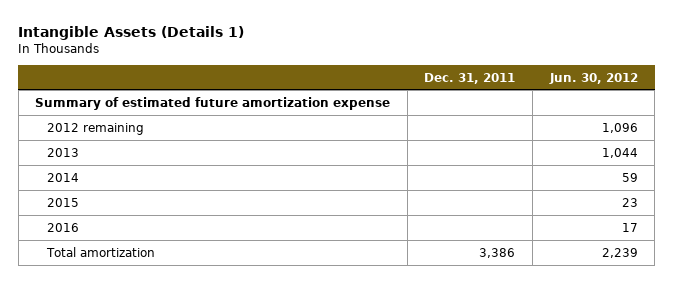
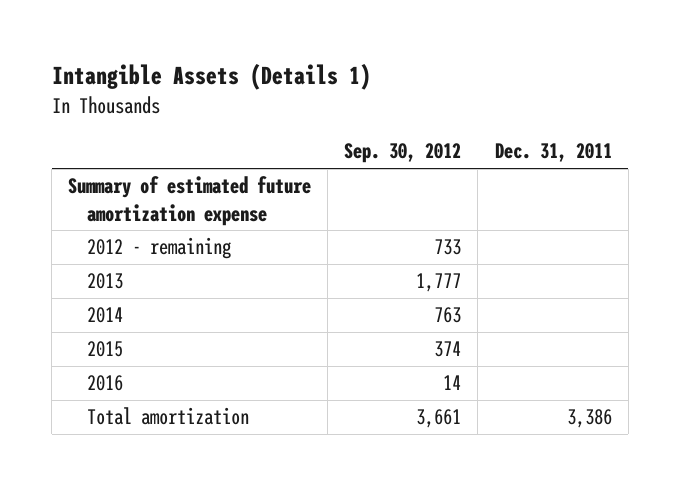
[548,72,638,84] Jun. 30, 2012 -> none
none -> [344,143,462,164] Sep. 30, 2012
[46,122,144,135] 2012 remaining -> [86,237,231,260] 2012 - remaining

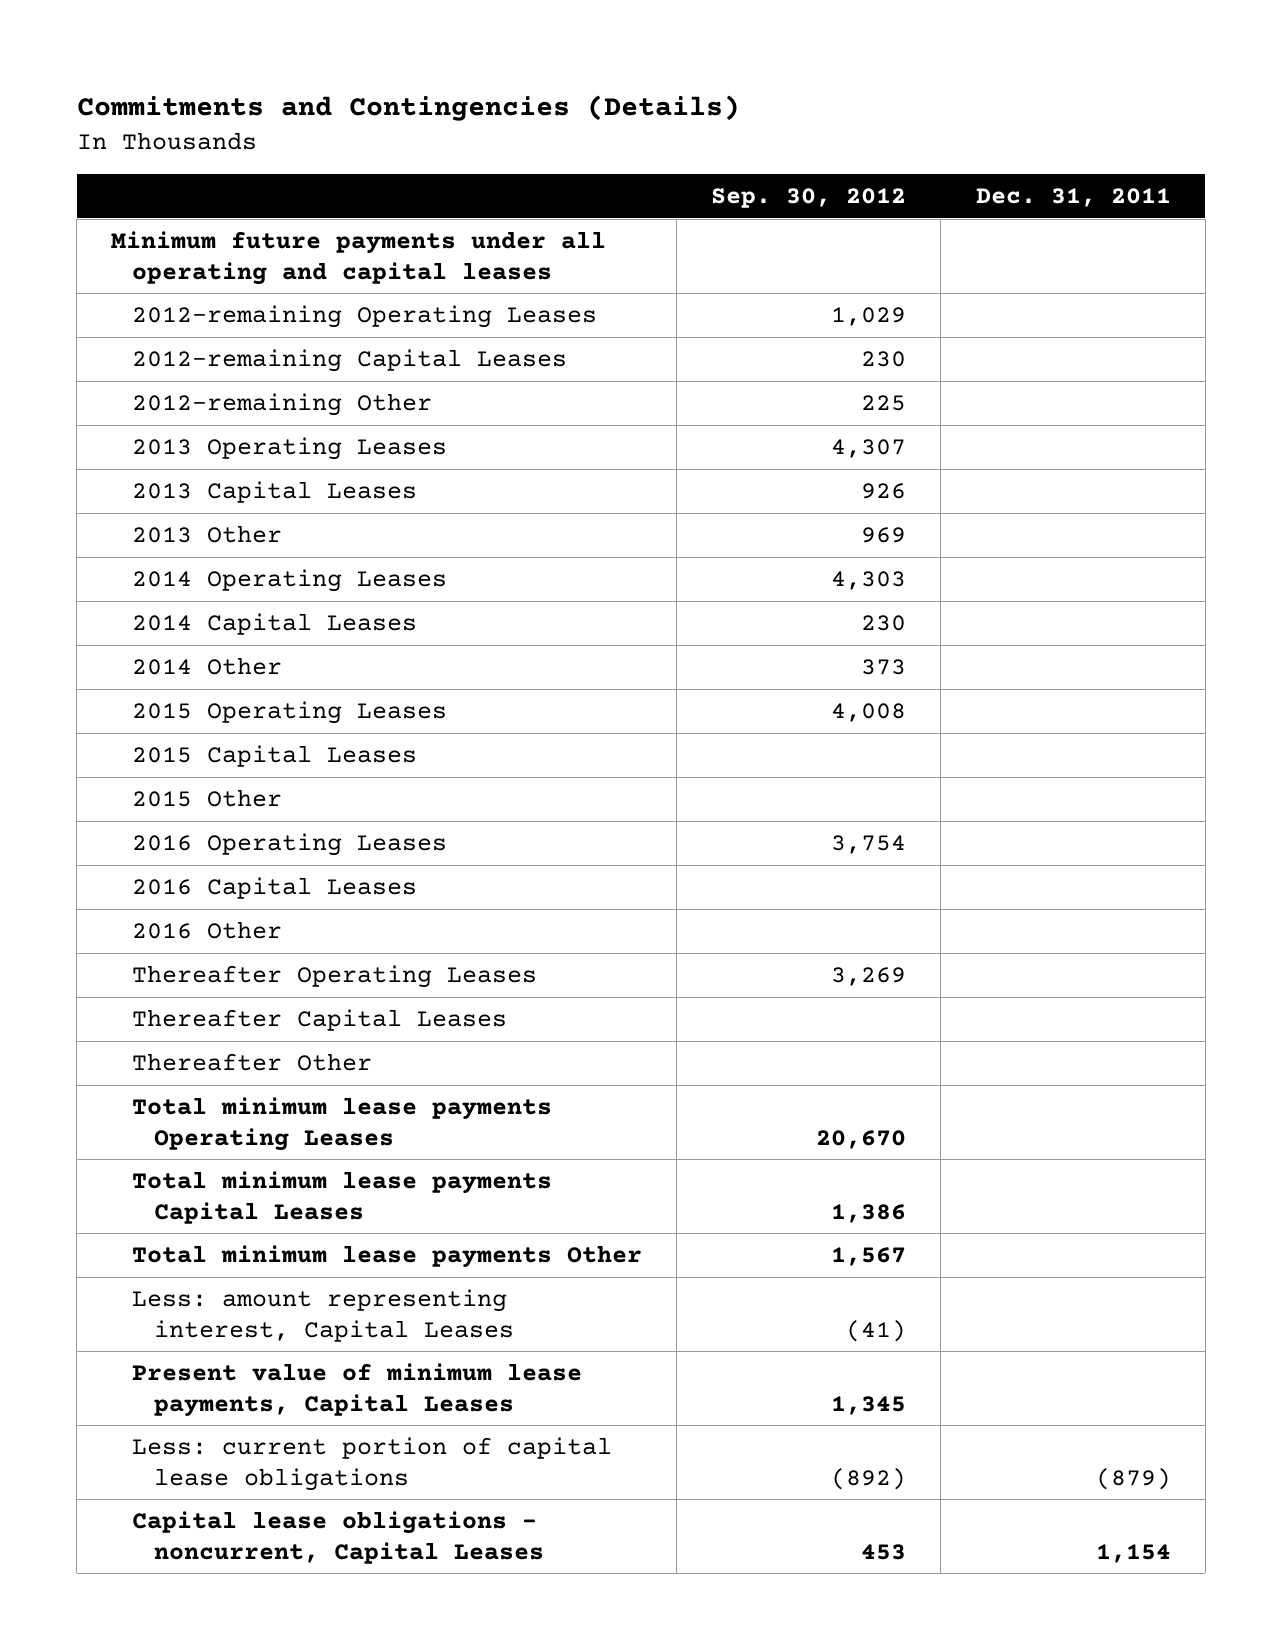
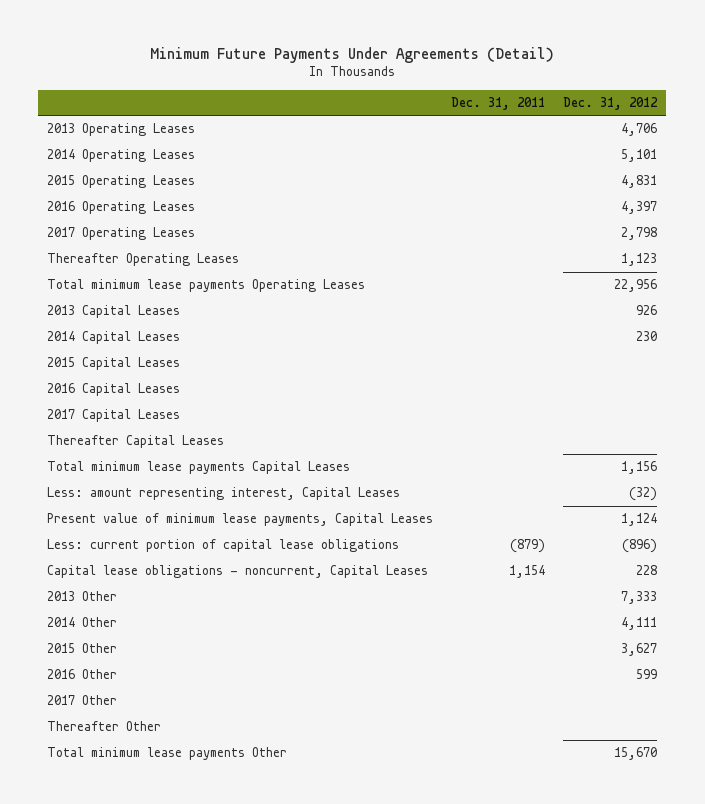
[76,95,740,122] Commitments and Contingencies (Details) -> [150,46,555,63] Minimum Future Payments Under Agreements (Detail)
[711,188,907,209] Sep. 30, 2012 -> none
none -> [563,96,659,110] Dec. 31, 2012
[111,231,607,285] Minimum future payments under all operating and capital leases -> none
[132,305,598,329] 2012-remaining Operating Leases -> none
[132,349,568,373] 2012-remaining Capital Leases -> none
[132,393,433,417] 2012-remaining Other -> none
none -> [47,227,196,241] 2017 Operating Leases
[132,481,418,504] 2013 Capital Leases -> [47,305,181,319] 2013 Capital Leases
[132,613,418,636] 2014 Capital Leases -> [47,331,181,345] 2014 Capital Leases
[132,745,418,768] 2015 Capital Leases -> [47,357,181,371] 2015 Capital Leases
[132,877,418,900] 2016 Capital Leases -> [47,383,181,397] 2016 Capital Leases
none -> [47,409,181,423] 2017 Capital Leases
[132,1009,508,1032] Thereafter Capital Leases -> [47,435,225,449] Thereafter Capital Leases
[132,525,283,544] 2013 Other -> [47,591,118,602] 2013 Other
[132,657,283,676] 2014 Other -> [47,617,118,628] 2014 Other
[132,789,283,808] 2015 Other -> [47,643,118,654] 2015 Other
[132,921,283,940] 2016 Other -> [47,669,118,680] 2016 Other
none -> [47,695,118,706] 2017 Other
[132,1053,373,1072] Thereafter Other -> [47,721,162,732] Thereafter Other
[132,1245,643,1269] Total minimum lease payments Other -> [47,747,288,761] Total minimum lease payments Other

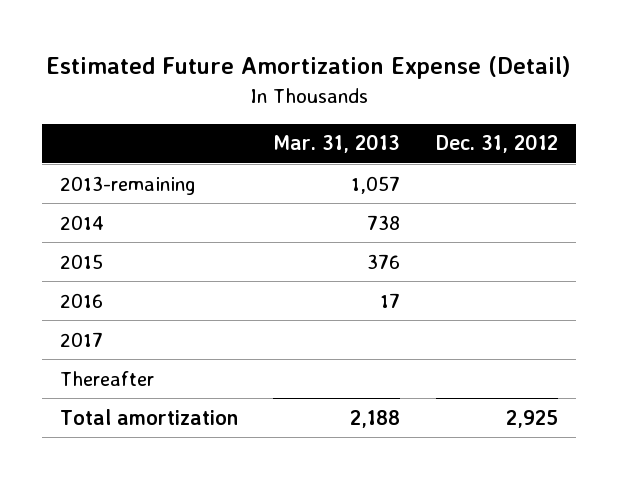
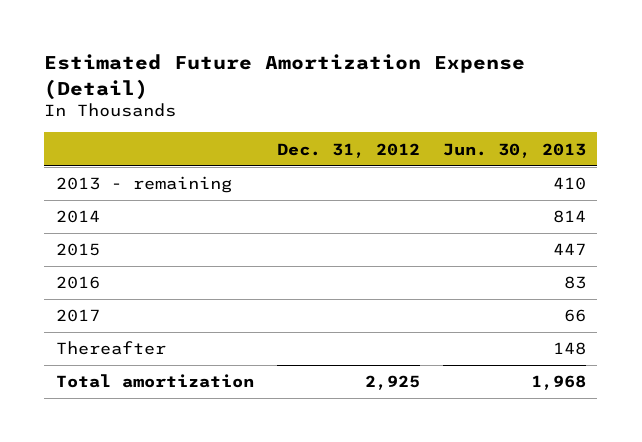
[273,134,401,154] Mar. 31, 2013 -> none
none -> [442,142,586,158] Jun. 30, 2013
[59,175,196,195] 2013-remaining -> [55,176,232,194] 2013 - remaining

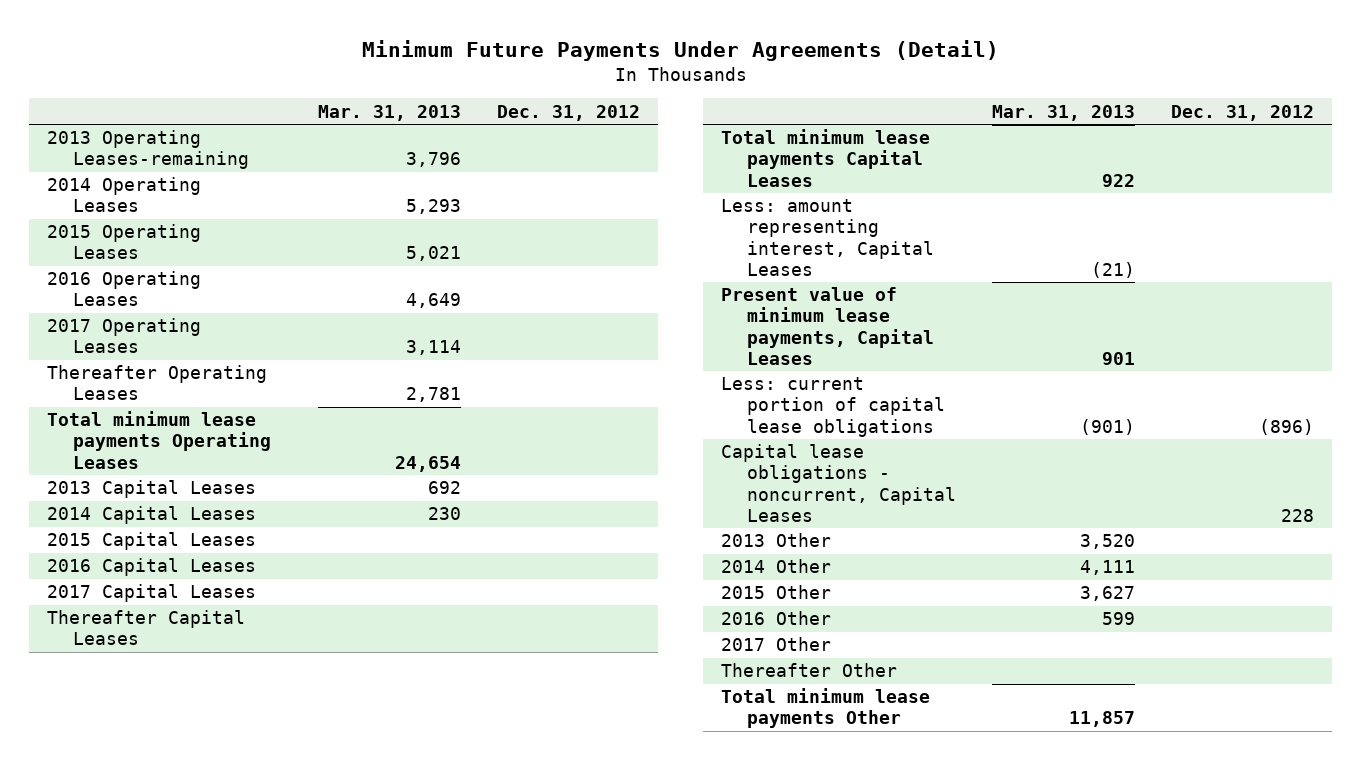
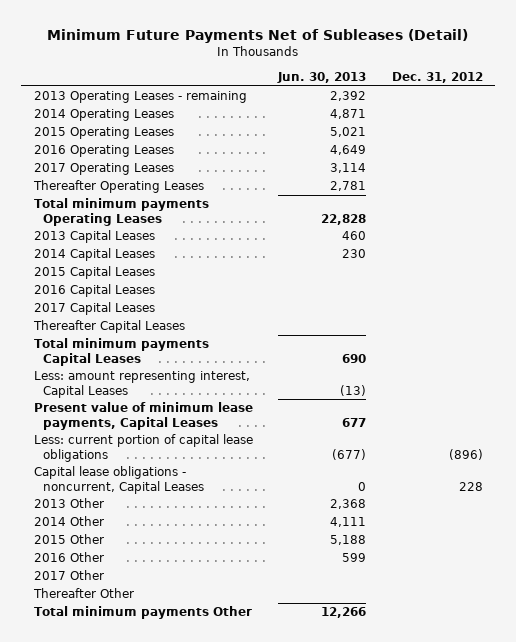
[361,39,999,61] Minimum Future Payments Under Agreements (Detail) -> [47,28,469,43] Minimum Future Payments Net of Subleases (Detail)
[318,104,462,121] Mar. 31, 2013 -> none
none -> [277,72,367,84] Jun. 30, 2013
[47,130,250,170] 2013 Operating Leases-remaining -> [33,91,247,104] 2013 Operating Leases - remaining
[47,411,272,469] Total minimum lease payments Operating Leases -> [33,198,209,226] Total minimum payments Operating Leases
[720,129,930,187] Total minimum lease payments Capital Leases -> [33,338,209,366] Total minimum payments Capital Leases
[720,688,930,729] Total minimum lease payments Other -> [33,606,252,620] Total minimum payments Other

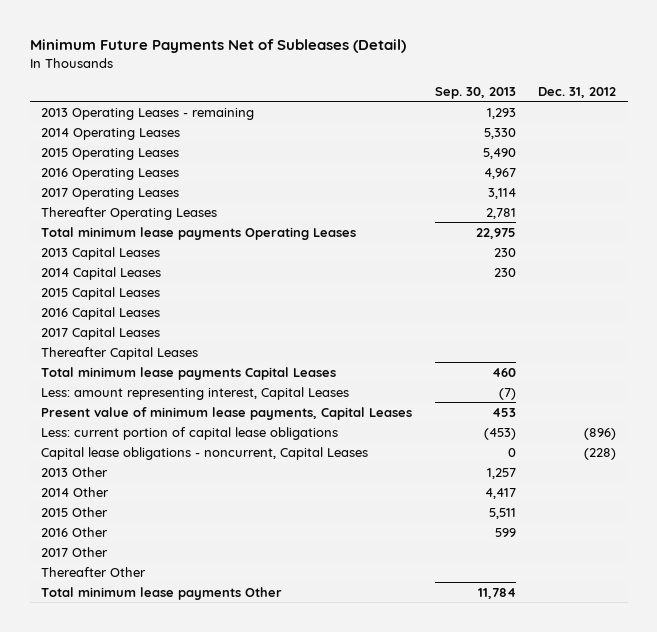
[277,72,367,84] Jun. 30, 2013 -> none
none -> [434,86,516,99] Sep. 30, 2013
[33,198,209,226] Total minimum payments Operating Leases -> [40,226,356,240] Total minimum lease payments Operating Leases
[33,338,209,366] Total minimum payments Capital Leases -> [40,366,336,380] Total minimum lease payments Capital Leases
[458,481,483,491] 228 -> [584,447,617,460] (228)
[33,606,252,620] Total minimum payments Other -> [40,586,282,600] Total minimum lease payments Other

